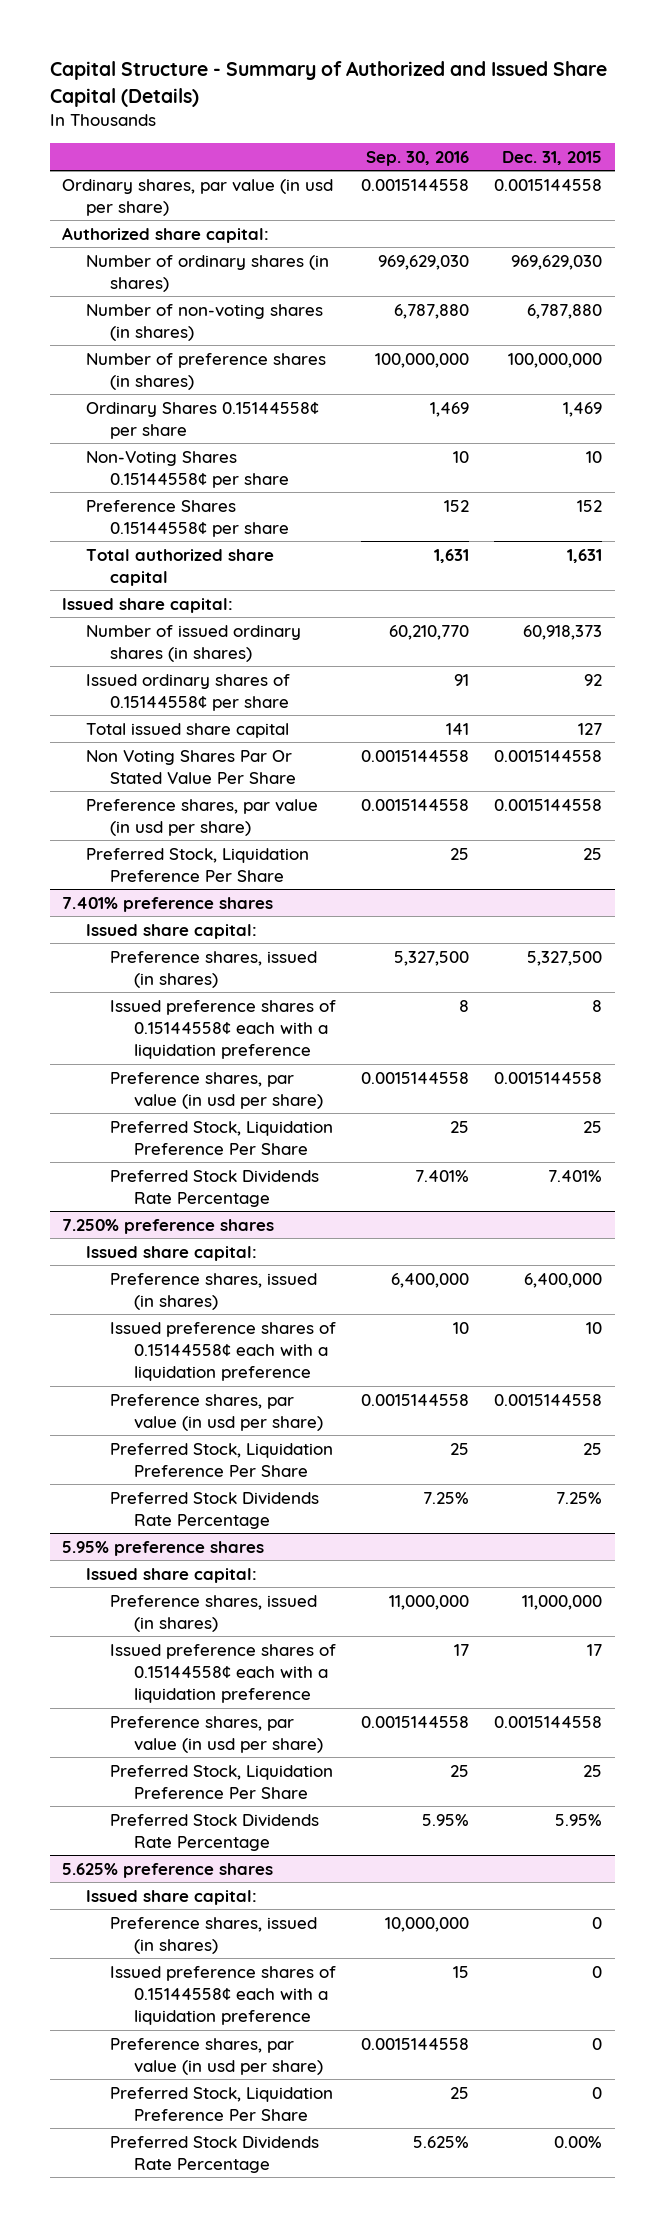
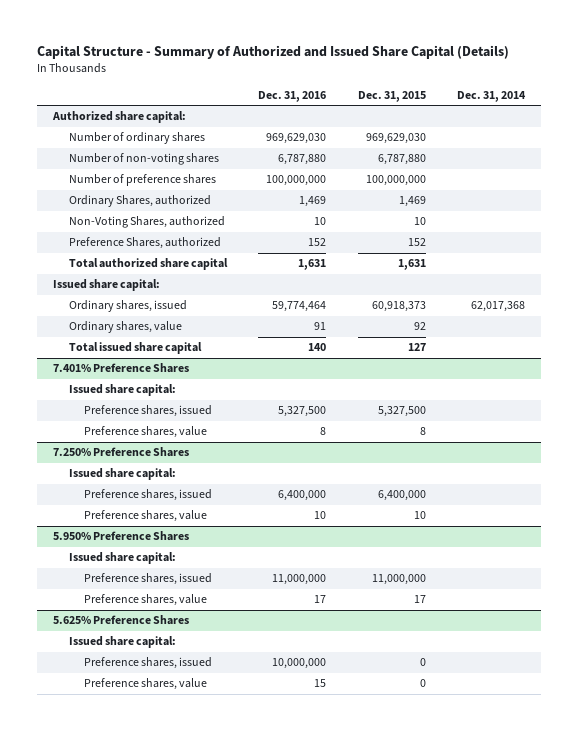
[365,150,469,166] Sep. 30, 2016 -> none
none -> [258,91,327,103] Dec. 31, 2016
none -> [457,91,527,103] Dec. 31, 2014
[62,178,334,216] Ordinary shares, par value (in usd per share) -> none
[85,450,289,488] Non-Voting Shares 0.15144558¢ per share -> none
[85,254,329,292] Number of ordinary shares (in shares) -> [68,132,205,145] Number of ordinary shares
[85,303,323,341] Number of non-voting shares (in shares) -> [68,153,219,166] Number of non-voting shares
[85,352,326,390] Number of preference shares (in shares) -> [68,174,216,187] Number of preference shares
[85,401,319,439] Ordinary Shares 0.15144558¢ per share -> [68,195,211,208] Ordinary Shares, authorized
none -> [68,216,225,229] Non-Voting Shares, authorized
[85,499,289,537] Preference Shares 0.15144558¢ per share -> [68,237,221,250] Preference Shares, authorized
[85,673,290,711] Issued ordinary shares of 0.15144558¢ per share -> none
[85,624,301,662] Number of issued ordinary shares (in shares) -> [68,300,187,313] Ordinary shares, issued
none -> [68,321,182,334] Ordinary shares, value
[85,749,296,784] Non Voting Shares Par Or Stated Value Per Share -> none
[85,798,318,836] Preference shares, par value (in usd per share) -> none
[85,847,309,882] Preferred Stock, Liquidation Preference Per Share -> none
[62,896,274,912] 7.401% preference shares -> [52,363,189,374] 7.401% Preference Shares
[109,1071,323,1109] Preference shares, par value (in usd per share) -> none
[109,1120,333,1155] Preferred Stock, Liquidation Preference Per Share -> none
[109,1169,319,1207] Preferred Stock Dividends Rate Percentage -> none
[109,950,317,988] Preference shares, issued (in shares) -> [84,405,213,418] Preference shares, issued
[109,999,336,1060] Issued preference shares of 0.15144558¢ each with a liquidation preference -> [84,426,208,439] Preference shares, value
[62,1218,275,1234] 7.250% preference shares -> [52,447,189,458] 7.250% Preference Shares
[109,1393,323,1431] Preference shares, par value (in usd per share) -> none
[109,1442,333,1477] Preferred Stock, Liquidation Preference Per Share -> none
[109,1491,319,1529] Preferred Stock Dividends Rate Percentage -> none
[109,1272,317,1310] Preference shares, issued (in shares) -> [84,489,213,502] Preference shares, issued
[109,1321,336,1382] Issued preference shares of 0.15144558¢ each with a liquidation preference -> [84,510,208,523] Preference shares, value
[62,1540,265,1556] 5.95% preference shares -> [52,531,189,542] 5.950% Preference Shares
[109,1715,323,1753] Preference shares, par value (in usd per share) -> none
[109,1764,333,1799] Preferred Stock, Liquidation Preference Per Share -> none
[109,1813,319,1851] Preferred Stock Dividends Rate Percentage -> none
[109,1594,317,1632] Preference shares, issued (in shares) -> [84,573,213,586] Preference shares, issued
[109,1643,336,1704] Issued preference shares of 0.15144558¢ each with a liquidation preference -> [84,594,208,607] Preference shares, value
[62,1862,274,1878] 5.625% preference shares -> [52,615,189,626] 5.625% Preference Shares
[109,2037,323,2075] Preference shares, par value (in usd per share) -> none
[109,2086,333,2121] Preferred Stock, Liquidation Preference Per Share -> none
[109,2135,319,2173] Preferred Stock Dividends Rate Percentage -> none
[109,1916,317,1954] Preference shares, issued (in shares) -> [84,657,213,670] Preference shares, issued
[109,1965,336,2026] Issued preference shares of 0.15144558¢ each with a liquidation preference -> [84,678,208,691] Preference shares, value

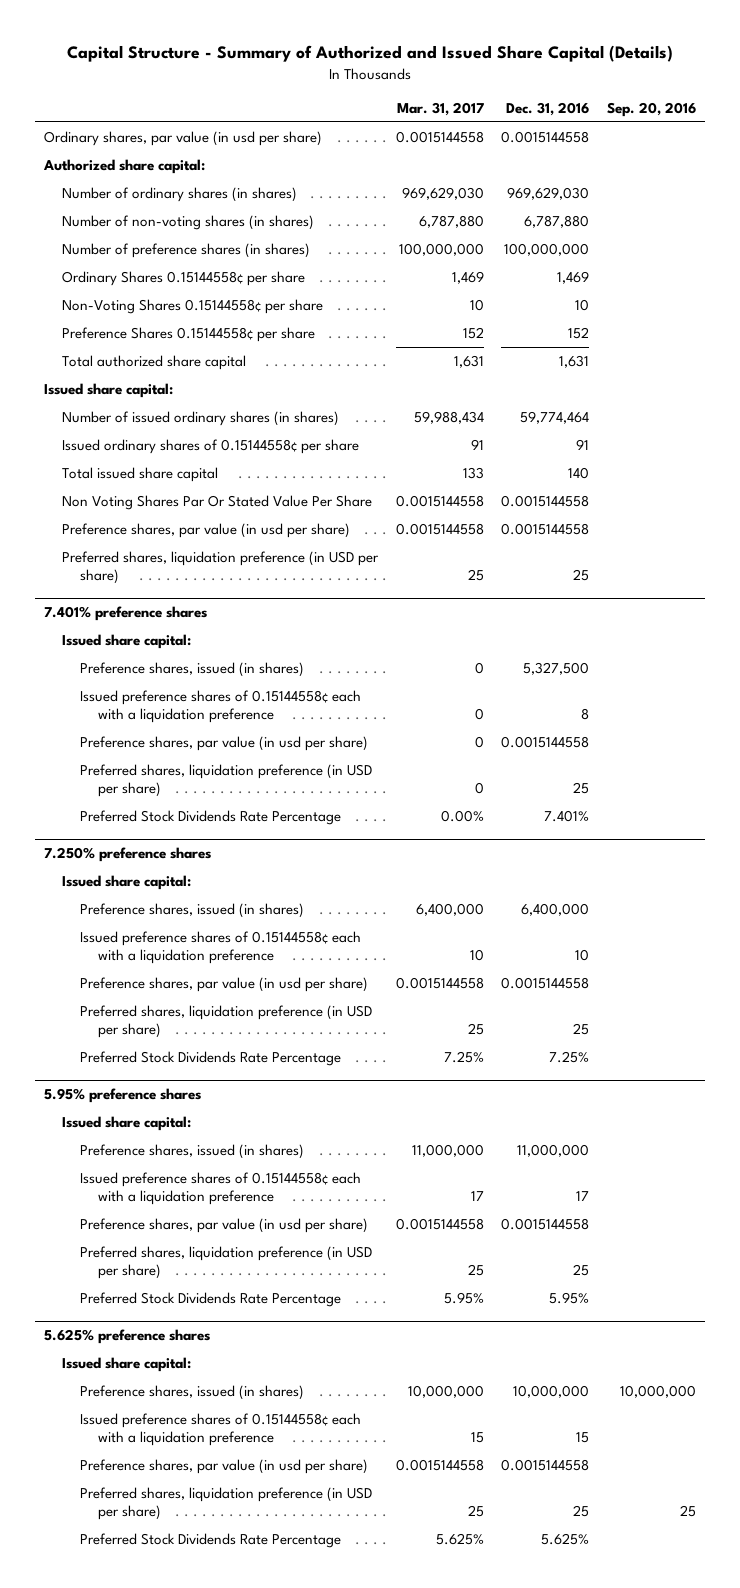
[357,91,426,103] Dec. 31, 2015 -> none
[457,91,527,103] Dec. 31, 2014 -> none
none -> [396,101,484,116] Mar. 31, 2017
none -> [607,101,697,117] Sep. 20, 2016
none -> [43,130,322,146] Ordinary shares, par value (in usd per share)
[68,216,225,229] Non-Voting Shares, authorized -> none
[68,132,205,145] Number of ordinary shares -> [61,186,297,202] Number of ordinary shares (in shares)
[68,153,219,166] Number of non-voting shares -> [61,214,314,230] Number of non-voting shares (in shares)
[68,174,216,187] Number of preference shares -> [61,242,310,258] Number of preference shares (in shares)
[68,195,211,208] Ordinary Shares, authorized -> [61,270,305,286] Ordinary Shares 0.15144558¢ per share
none -> [61,298,323,314] Non-Voting Shares 0.15144558¢ per share
[68,237,221,250] Preference Shares, authorized -> [61,326,315,342] Preference Shares 0.15144558¢ per share
[68,321,182,334] Ordinary shares, value -> none
[68,300,187,313] Ordinary shares, issued -> [61,410,339,426] Number of issued ordinary shares (in shares)
none -> [61,438,359,454] Issued ordinary shares of 0.15144558¢ per share
none -> [61,494,372,510] Non Voting Shares Par Or Stated Value Per Share
none -> [61,522,350,538] Preference shares, par value (in usd per share)
none -> [61,550,379,584] Preferred shares, liquidation preference (in USD per share)
[52,363,189,374] 7.401% Preference Shares -> [43,605,207,621] 7.401% preference shares
[84,405,213,418] Preference shares, issued -> [79,661,304,677] Preference shares, issued (in shares)
[84,426,208,439] Preference shares, value -> [79,689,361,723] Issued preference shares of 0.15144558¢ each with a liquidation preference
none -> [79,735,368,751] Preference shares, par value (in usd per share)
none -> [79,763,372,797] Preferred shares, liquidation preference (in USD per share)
none -> [79,809,341,825] Preferred Stock Dividends Rate Percentage
[52,447,189,458] 7.250% Preference Shares -> [43,846,211,862] 7.250% preference shares
[84,489,213,502] Preference shares, issued -> [79,902,304,918] Preference shares, issued (in shares)
[84,510,208,523] Preference shares, value -> [79,930,361,964] Issued preference shares of 0.15144558¢ each with a liquidation preference
none -> [79,976,368,992] Preference shares, par value (in usd per share)
none -> [79,1004,372,1038] Preferred shares, liquidation preference (in USD per share)
none -> [79,1050,341,1066] Preferred Stock Dividends Rate Percentage
[52,531,189,542] 5.950% Preference Shares -> [43,1087,201,1103] 5.95% preference shares
[84,573,213,586] Preference shares, issued -> [79,1143,304,1159] Preference shares, issued (in shares)
[84,594,208,607] Preference shares, value -> [79,1171,361,1205] Issued preference shares of 0.15144558¢ each with a liquidation preference
none -> [79,1217,368,1233] Preference shares, par value (in usd per share)
none -> [79,1245,372,1279] Preferred shares, liquidation preference (in USD per share)
none -> [79,1291,341,1307] Preferred Stock Dividends Rate Percentage
[52,615,189,626] 5.625% Preference Shares -> [43,1328,210,1344] 5.625% preference shares
[84,657,213,670] Preference shares, issued -> [79,1384,304,1400] Preference shares, issued (in shares)
[84,678,208,691] Preference shares, value -> [79,1412,361,1446] Issued preference shares of 0.15144558¢ each with a liquidation preference
none -> [79,1458,368,1474] Preference shares, par value (in usd per share)
none -> [79,1486,372,1520] Preferred shares, liquidation preference (in USD per share)
none -> [79,1532,341,1548] Preferred Stock Dividends Rate Percentage

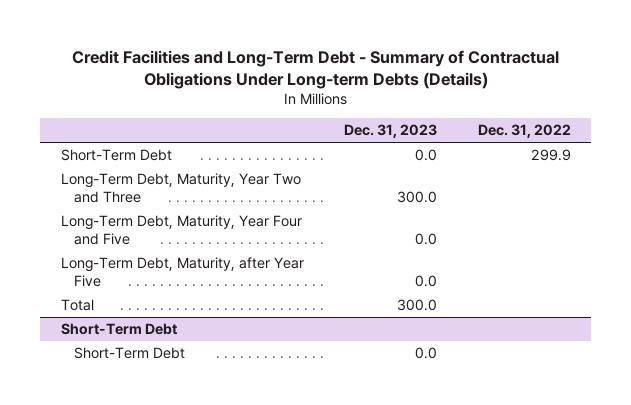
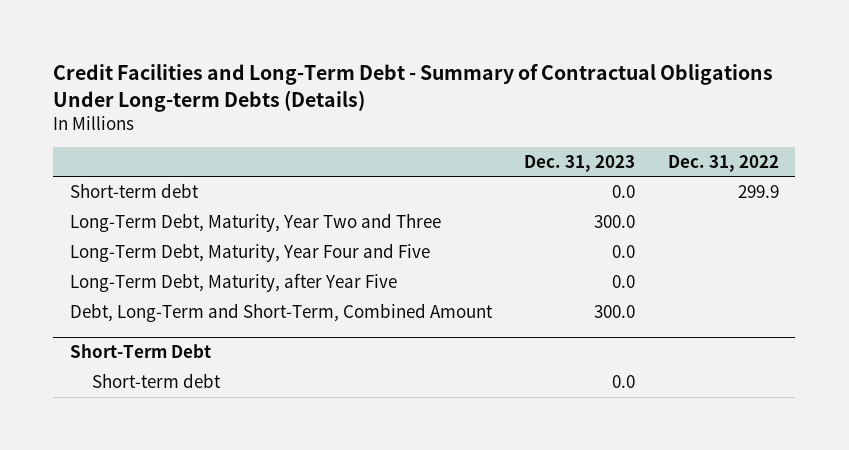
[60,149,172,162] Short-Term Debt -> [69,183,199,199] Short-term debt
[60,299,94,312] Total -> [69,303,493,323] Debt, Long-Term and Short-Term, Combined Amount
[73,347,185,360] Short-Term Debt -> [92,373,222,389] Short-term debt

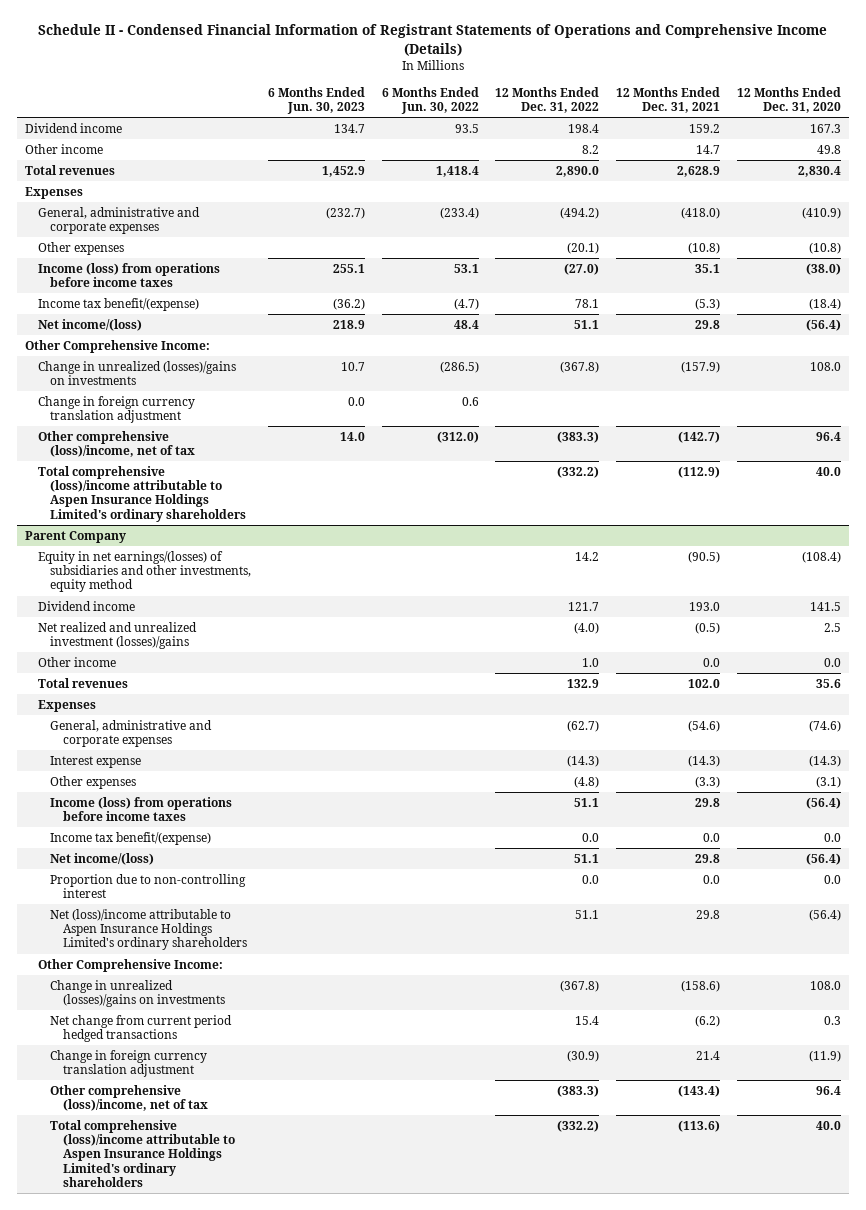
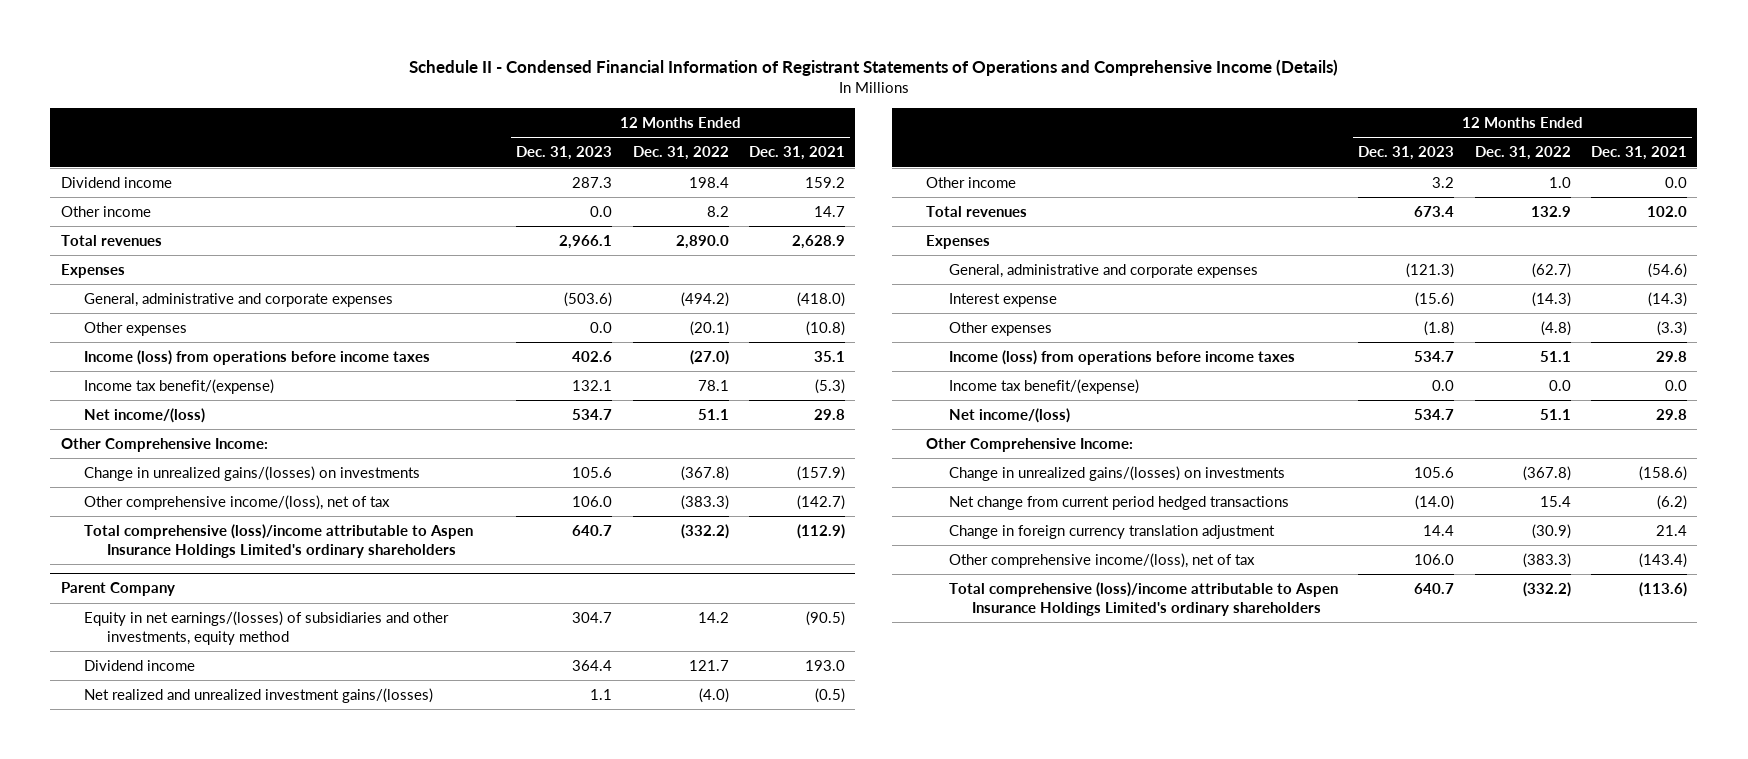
[268,86,366,114] 6 Months Ended Jun. 30, 2023 -> none
[381,86,479,114] 6 Months Ended Jun. 30, 2022 -> none
[736,86,841,113] 12 Months Ended Dec. 31, 2020 -> none
none -> [516,146,613,161] Dec. 31, 2023
[37,395,195,424] Change in foreign currency translation adjustment -> none
[37,360,236,386] Change in unrealized (losses)/gains on investments -> [83,466,420,482] Change in unrealized gains/(losses) on investments
[37,430,196,458] Other comprehensive (loss)/income, net of tax -> [83,495,390,511] Other comprehensive income/(loss), net of tax
[37,621,197,650] Net realized and unrealized investment (losses)/gains -> [83,688,433,704] Net realized and unrealized investment gains/(losses)
[50,873,247,899] Proportion due to non-controlling interest -> none
[50,908,248,951] Net (loss)/income attributable to Aspen Insurance Holdings Limited's ordinary shareholders -> none
[50,979,226,1008] Change in unrealized (losses)/gains on investments -> [948,466,1285,482] Change in unrealized gains/(losses) on investments
[50,1084,209,1112] Other comprehensive (loss)/income, net of tax -> [948,553,1255,569] Other comprehensive income/(loss), net of tax

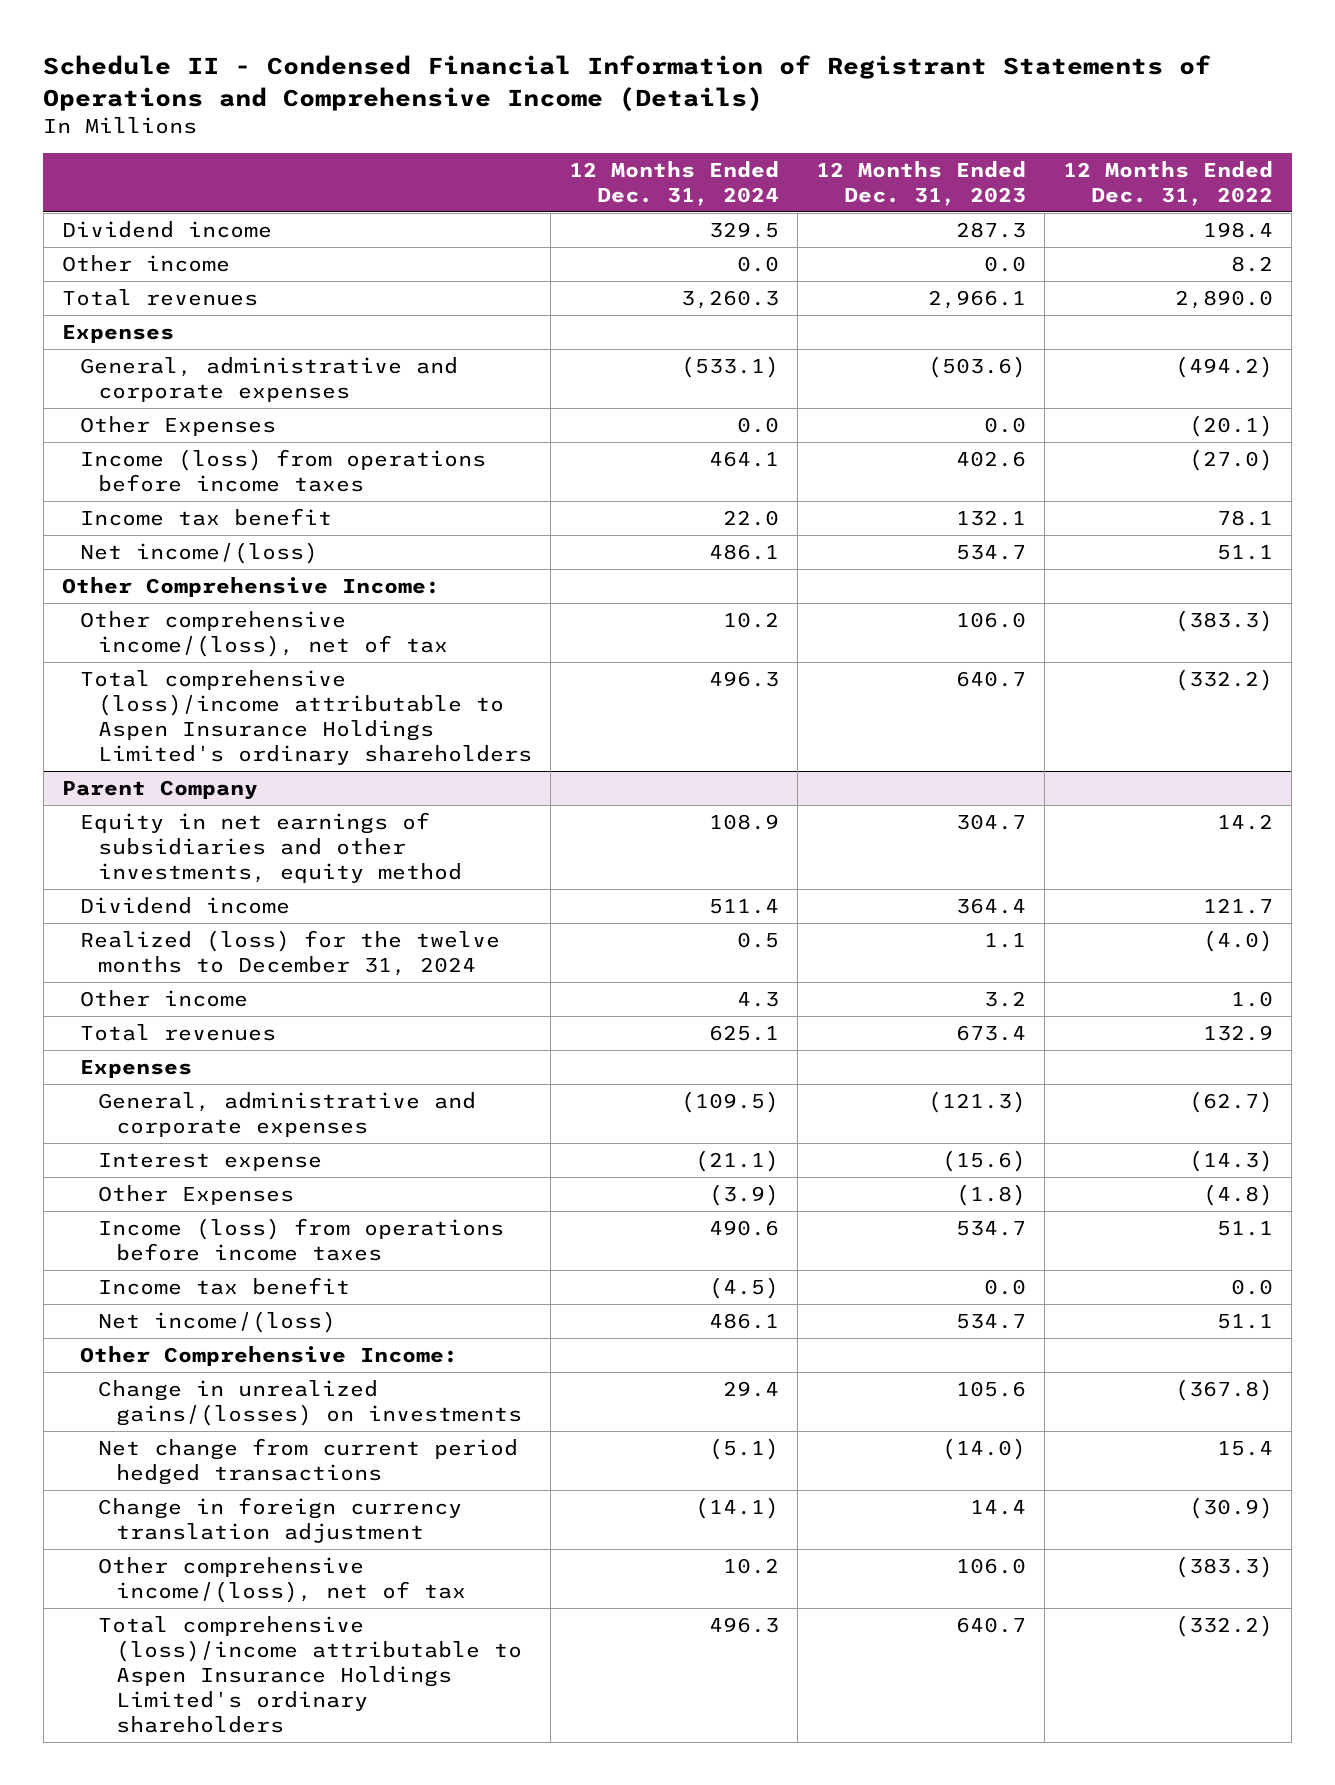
[749,146,846,161] Dec. 31, 2021 -> none
none -> [568,160,779,206] 12 Months Ended Dec. 31, 2024
[83,322,187,337] Other expenses -> [79,416,276,437] Other Expenses
[83,379,274,395] Income tax benefit/(expense) -> [79,508,332,527] Income tax benefit
[83,466,420,482] Change in unrealized gains/(losses) on investments -> none
[83,611,449,645] Equity in net earnings/(losses) of subsidiaries and other investments, equity method -> [79,812,462,884] Equity in net earnings of subsidiaries and other investments, equity method
[83,688,433,704] Net realized and unrealized investment gains/(losses) -> [79,930,500,977] Realized (loss) for the twelve months to December 31, 2024
[948,322,1052,337] Other expenses -> [97,1185,294,1206] Other Expenses
[948,379,1139,395] Income tax benefit/(expense) -> [97,1277,350,1296] Income tax benefit

